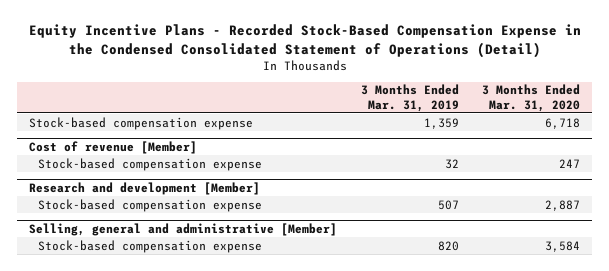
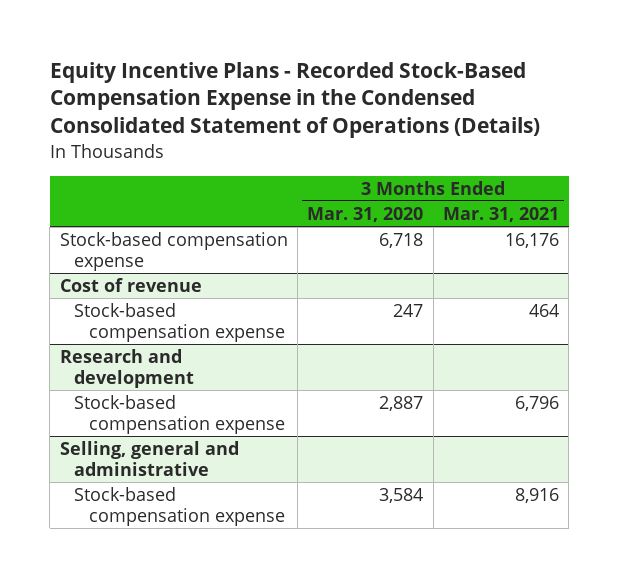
[28,24,581,58] Equity Incentive Plans - Recorded Stock-Based Compensation Expense in the Condensed Consolidated Statement of Operations (Detail) -> [49,61,540,139] Equity Incentive Plans - Recorded Stock-Based Compensation Expense in the Condensed Consolidated Statement of Operations (Details)
[360,84,459,112] 3 Months Ended Mar. 31, 2019 -> none
none -> [443,206,560,222] Mar. 31, 2021
[28,140,197,154] Cost of revenue [Member] -> [59,278,202,293] Cost of revenue
[28,181,260,195] Research and development [Member] -> [59,349,195,388] Research and development
[28,222,337,236] Selling, general and administrative [Member] -> [59,441,239,476] Selling, general and administrative

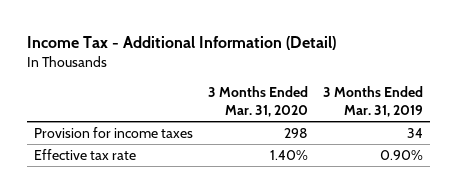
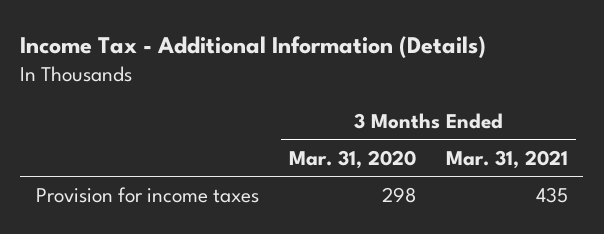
[26,36,336,51] Income Tax - Additional Information (Detail) -> [20,35,487,58] Income Tax - Additional Information (Details)
[322,86,423,118] 3 Months Ended Mar. 31, 2019 -> none
none -> [446,149,569,169] Mar. 31, 2021
[34,148,137,160] Effective tax rate -> none

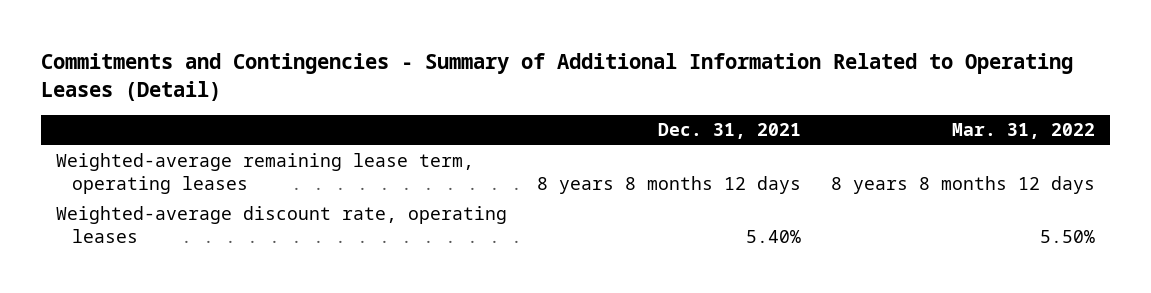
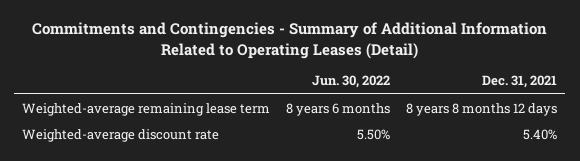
[951,123,1095,140] Mar. 31, 2022 -> none
none -> [312,75,391,89] Jun. 30, 2022
[56,153,475,195] Weighted-average remaining lease term, operating leases -> [22,102,271,116] Weighted-average remaining lease term
[56,206,508,244] Weighted-average discount rate, operating leases -> [22,128,220,142] Weighted-average discount rate

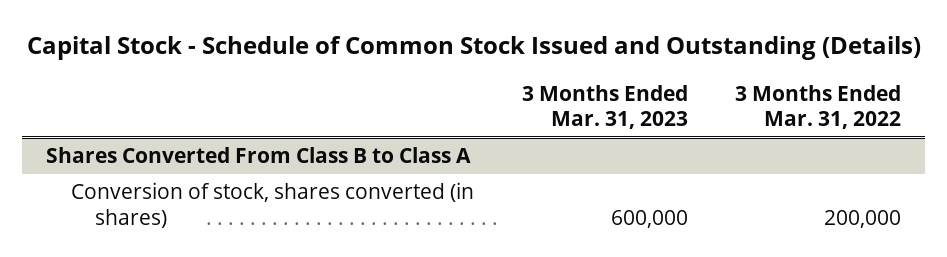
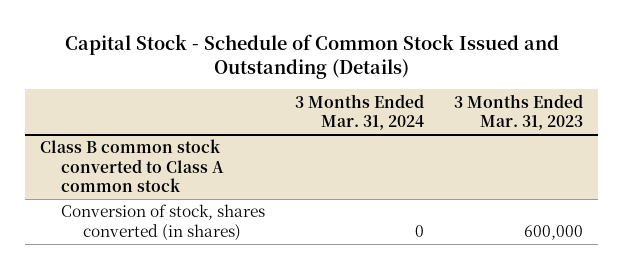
[735,84,902,130] 3 Months Ended Mar. 31, 2022 -> none
none -> [295,93,425,131] 3 Months Ended Mar. 31, 2024
[45,147,471,164] Shares Converted From Class B to Class A -> [40,139,225,193] Class B common stock converted to Class A common stock

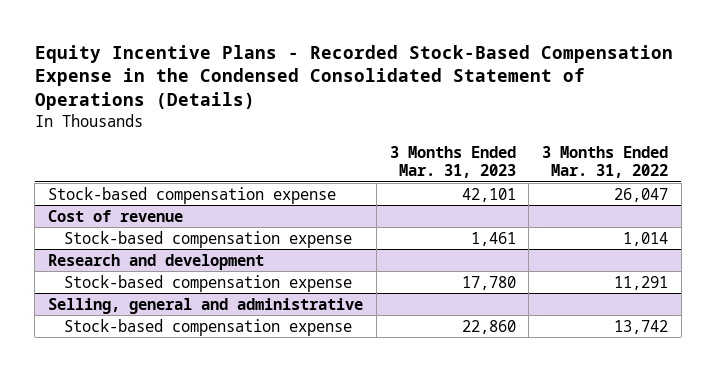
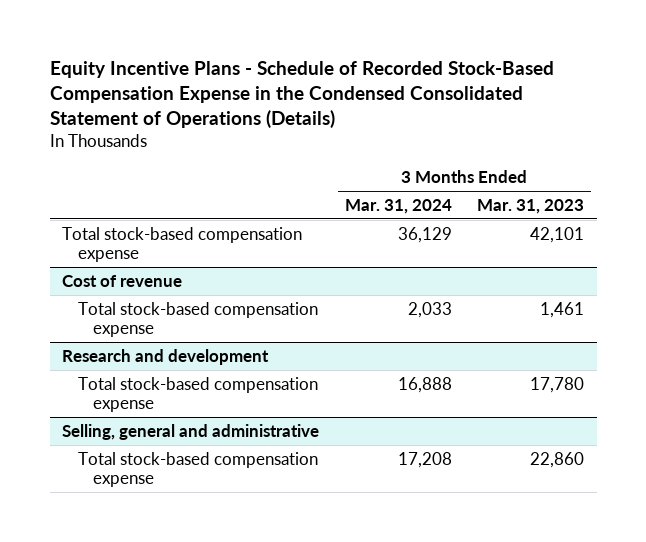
[34,44,673,110] Equity Incentive Plans - Recorded Stock-Based Compensation Expense in the Condensed Consolidated Statement of Operations (Details) -> [49,60,554,129] Equity Incentive Plans - Schedule of Recorded Stock-Based Compensation Expense in the Condensed Consolidated Statement of Operations (Details)
[542,146,669,179] 3 Months Ended Mar. 31, 2022 -> none
none -> [344,198,452,214] Mar. 31, 2024
[48,186,337,204] Stock-based compensation expense -> [62,226,303,263] Total stock-based compensation expense
[64,230,353,248] Stock-based compensation expense -> [77,301,318,338] Total stock-based compensation expense
[64,274,353,292] Stock-based compensation expense -> [77,376,318,413] Total stock-based compensation expense
[64,318,353,336] Stock-based compensation expense -> [77,451,318,488] Total stock-based compensation expense

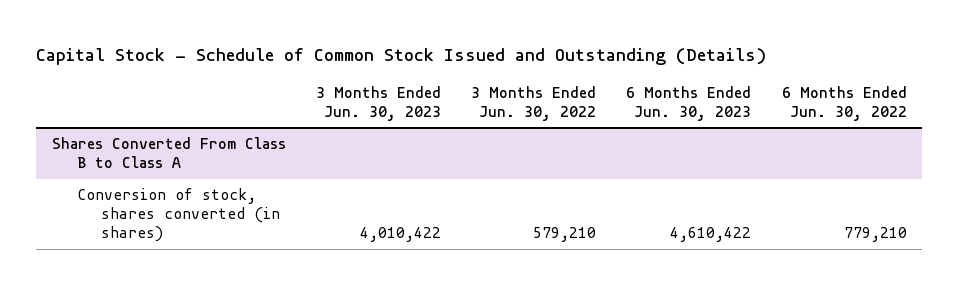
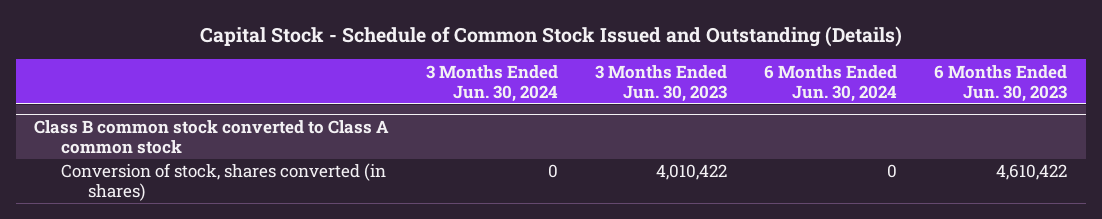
[471,85,597,121] 3 Months Ended Jun. 30, 2022 -> none
[781,85,907,121] 6 Months Ended Jun. 30, 2022 -> none
none -> [426,64,559,102] 3 Months Ended Jun. 30, 2024
none -> [764,64,898,102] 6 Months Ended Jun. 30, 2024
[51,137,286,169] Shares Converted From Class B to Class A -> [34,120,390,155] Class B common stock converted to Class A common stock

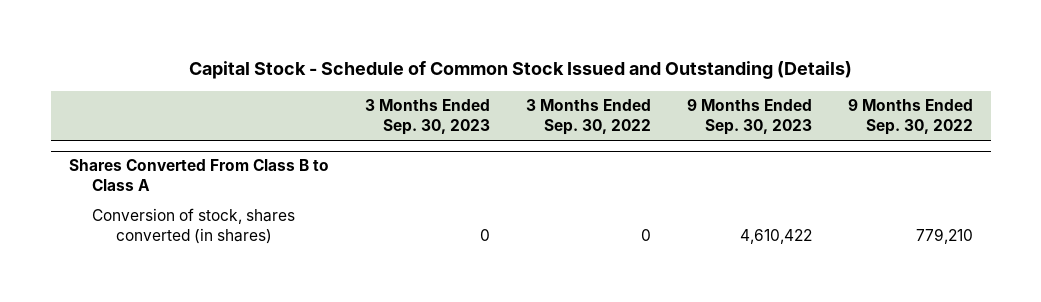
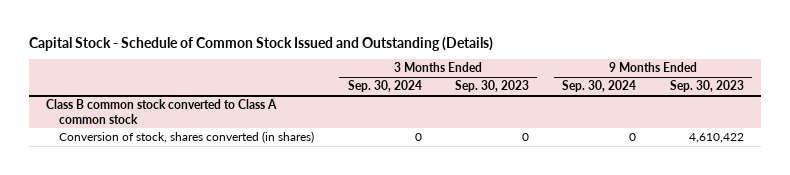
[525,99,651,136] 3 Months Ended Sep. 30, 2022 -> none
[847,99,973,136] 9 Months Ended Sep. 30, 2022 -> none
none -> [347,80,422,93] Sep. 30, 2024
none -> [562,80,637,93] Sep. 30, 2024
[68,159,329,192] Shares Converted From Class B to Class A -> [46,99,278,124] Class B common stock converted to Class A common stock

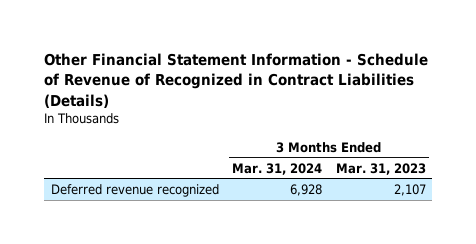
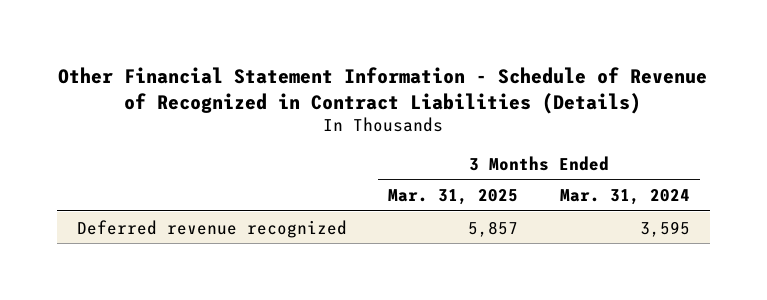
[335,162,426,175] Mar. 31, 2023 -> none
none -> [388,189,519,206] Mar. 31, 2025
[290,184,323,197] 6,928 -> [639,220,690,237] 3,595

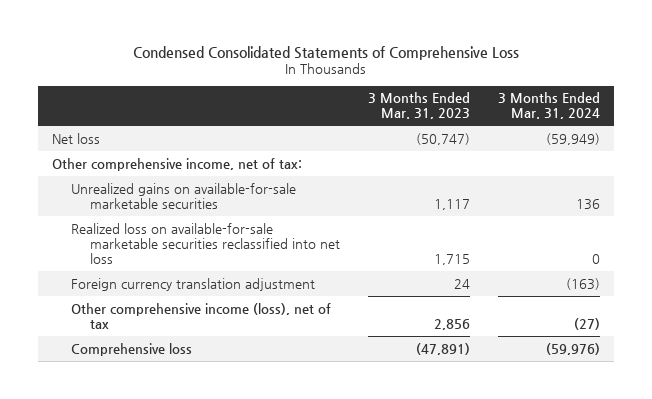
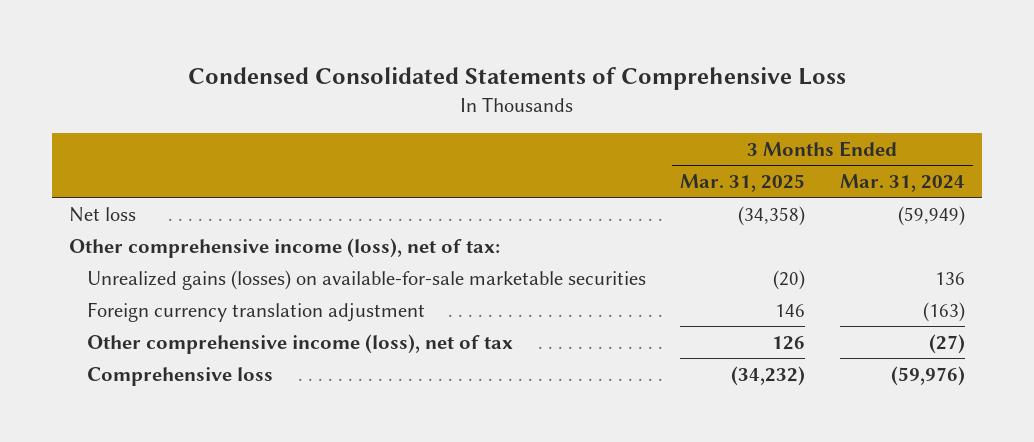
[367,92,470,120] 3 Months Ended Mar. 31, 2023 -> none
none -> [680,174,806,193] Mar. 31, 2025
[70,222,340,264] Realized loss on available-for-sale marketable securities reclassified into net loss -> none
[51,157,302,171] Other comprehensive income, net of tax: -> [69,237,501,258] Other comprehensive income (loss), net of tax:
[70,182,296,209] Unrealized gains on available-for-sale marketable securities -> [86,269,646,290] Unrealized gains (losses) on available-for-sale marketable securities

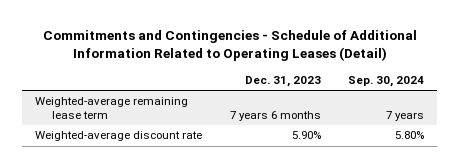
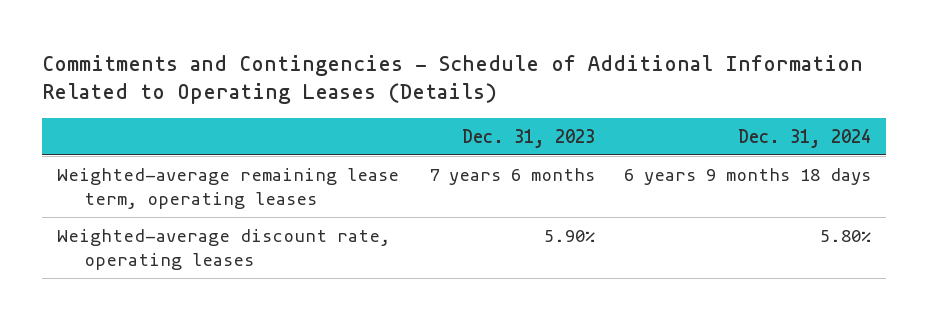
[42,29,417,62] Commitments and Contingencies - Schedule of Additional Information Related to Operating Leases (Detail) -> [42,54,864,105] Commitments and Contingencies - Schedule of Additional Information Related to Operating Leases (Details)
[347,76,424,88] Sep. 30, 2024 -> none
none -> [738,128,872,148] Dec. 31, 2024
[35,97,189,120] Weighted-average remaining lease term -> [56,168,399,209] Weighted-average remaining lease term, operating leases
[35,131,203,142] Weighted-average discount rate -> [56,229,390,270] Weighted-average discount rate, operating leases

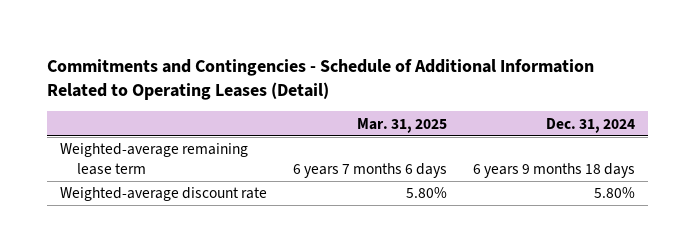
[42,54,864,105] Commitments and Contingencies - Schedule of Additional Information Related to Operating Leases (Details) -> [47,58,595,100] Commitments and Contingencies - Schedule of Additional Information Related to Operating Leases (Detail)
[461,128,595,148] Dec. 31, 2023 -> none
none -> [357,117,448,133] Mar. 31, 2025
[56,168,399,209] Weighted-average remaining lease term, operating leases -> [60,143,249,176] Weighted-average remaining lease term
[56,229,390,270] Weighted-average discount rate, operating leases -> [60,187,268,202] Weighted-average discount rate

